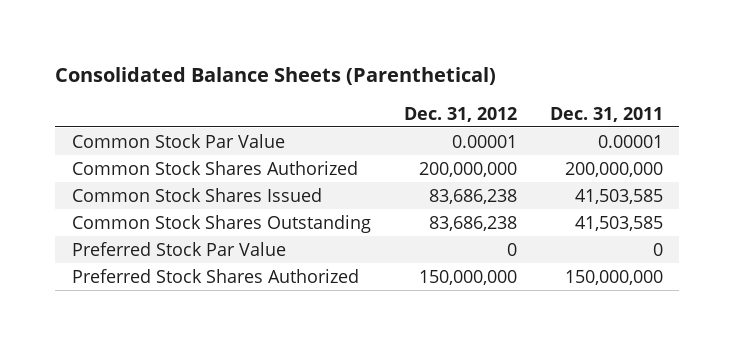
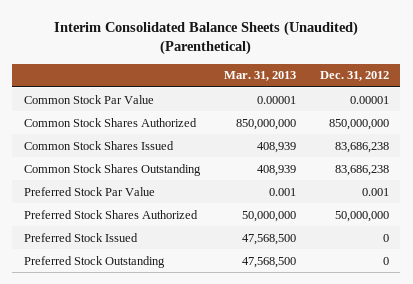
[55,67,497,86] Consolidated Balance Sheets (Parenthetical) -> [54,20,359,56] Interim Consolidated Balance Sheets (Unaudited) (Parenthetical)
[549,106,663,122] Dec. 31, 2011 -> none
none -> [223,71,296,82] Mar. 31, 2013
[418,161,517,177] 200,000,000 -> [328,118,389,130] 850,000,000
[506,242,517,256] 0 -> [361,187,389,196] 0.001
[418,269,517,285] 150,000,000 -> [334,210,389,222] 50,000,000
none -> [24,232,139,242] Preferred Stock Issued
none -> [24,255,166,268] Preferred Stock Outstanding

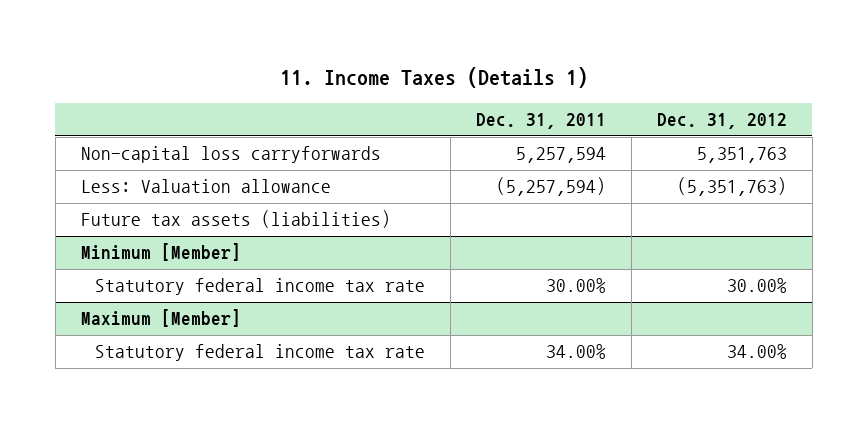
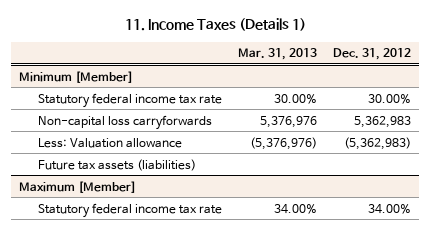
[475,113,606,130] Dec. 31, 2011 -> none
none -> [237,48,317,61] Mar. 31, 2013
[80,146,381,164] Non-capital loss carryforwards -> none
[80,179,331,194] Less: Valuation allowance -> none
[80,210,391,229] Future tax assets (liabilities) -> none
none -> [37,114,212,130] Non-capital loss carryforwards
none -> [37,137,182,148] Less: Valuation allowance
none -> [37,158,196,171] Future tax assets (liabilities)

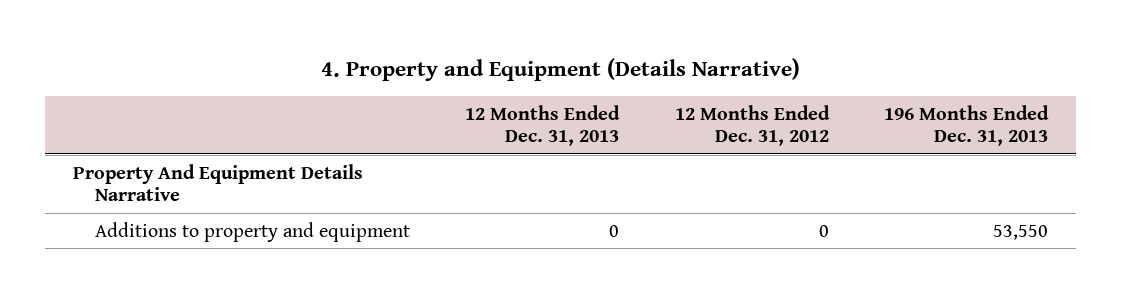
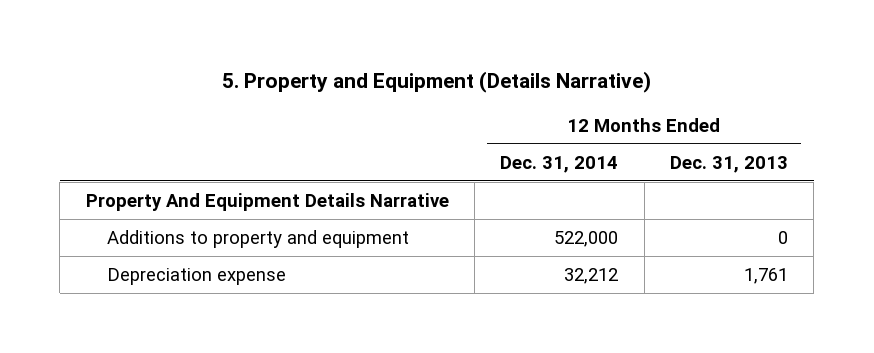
[320,58,800,82] 4. Property and Equipment (Details Narrative) -> [221,71,651,94] 5. Property and Equipment (Details Narrative)
[674,104,830,147] 12 Months Ended Dec. 31, 2012 -> none
[884,104,1050,147] 196 Months Ended Dec. 31, 2013 -> none
none -> [500,155,619,173] Dec. 31, 2014
none -> [106,267,286,285] Depreciation expense

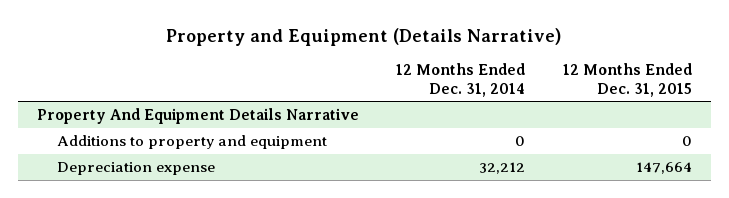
[221,71,651,94] 5. Property and Equipment (Details Narrative) -> [166,27,562,46] Property and Equipment (Details Narrative)
[669,155,788,173] Dec. 31, 2013 -> none
none -> [563,63,693,97] 12 Months Ended Dec. 31, 2015
[554,230,619,247] 522,000 -> [515,136,526,147] 0

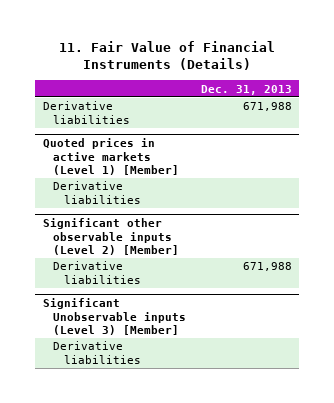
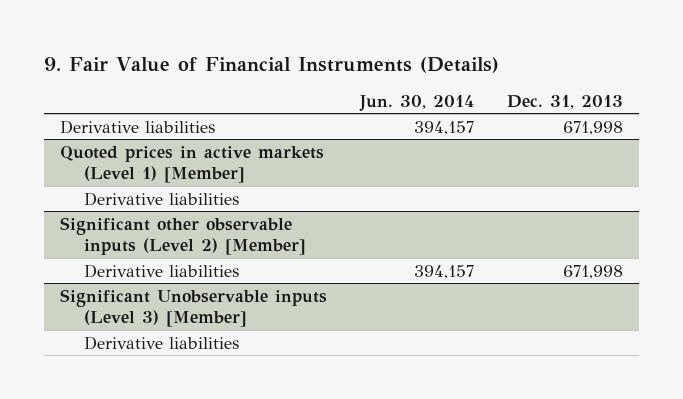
[59,41,276,71] 11. Fair Value of Financial Instruments (Details) -> [43,56,499,73] 9. Fair Value of Financial Instruments (Details)
none -> [359,94,475,111] Jun. 30, 2014
[242,102,292,112] 671,988 -> [562,120,623,135] 671,998
[242,262,292,272] 671,988 -> [562,264,623,279] 671,998

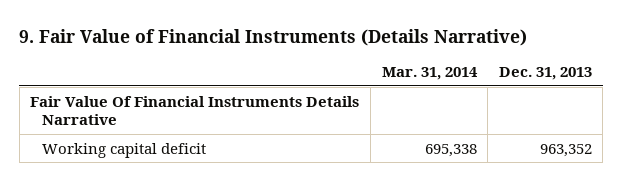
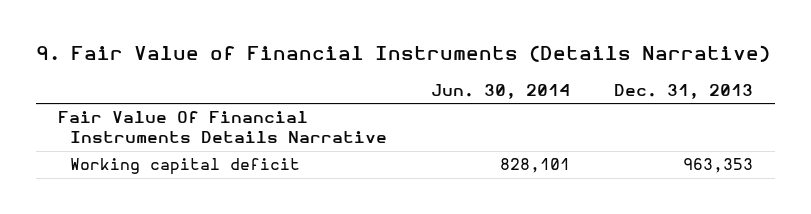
[381,67,478,81] Mar. 31, 2014 -> none
none -> [430,83,570,99] Jun. 30, 2014
[539,143,592,157] 963,352 -> [682,158,753,174] 963,353

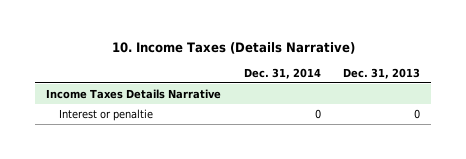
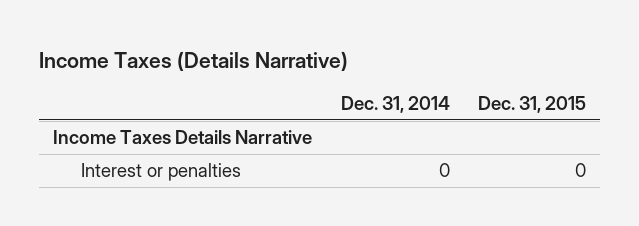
[112,42,356,55] 10. Income Taxes (Details Narrative) -> [39,50,349,71] Income Taxes (Details Narrative)
[343,68,421,80] Dec. 31, 2013 -> none
none -> [477,95,586,113] Dec. 31, 2015
[59,108,154,121] Interest or penaltie -> [80,163,241,182] Interest or penalties

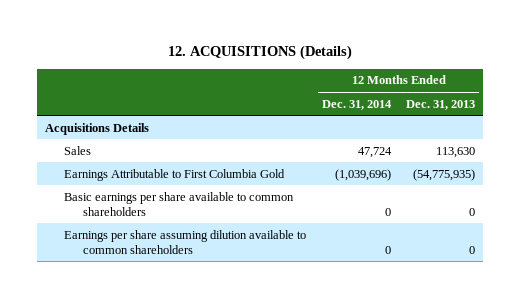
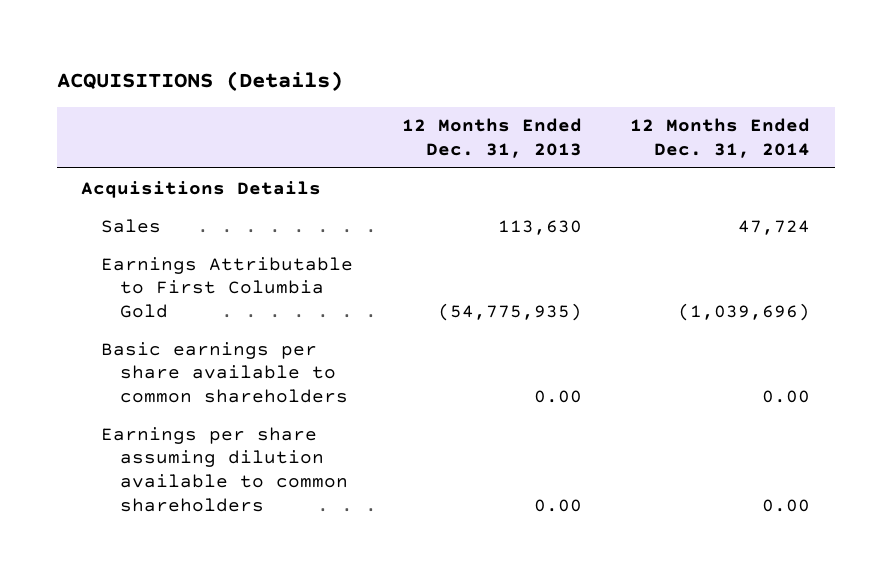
[168,45,353,61] 12. ACQUISITIONS (Details) -> [56,70,343,91] ACQUISITIONS (Details)
[384,207,391,216] 0 -> [762,389,811,403] 0.00
[469,207,476,216] 0 -> [533,389,582,403] 0.00
[384,245,391,254] 0 -> [762,498,811,512] 0.00
[469,245,476,254] 0 -> [533,498,582,512] 0.00

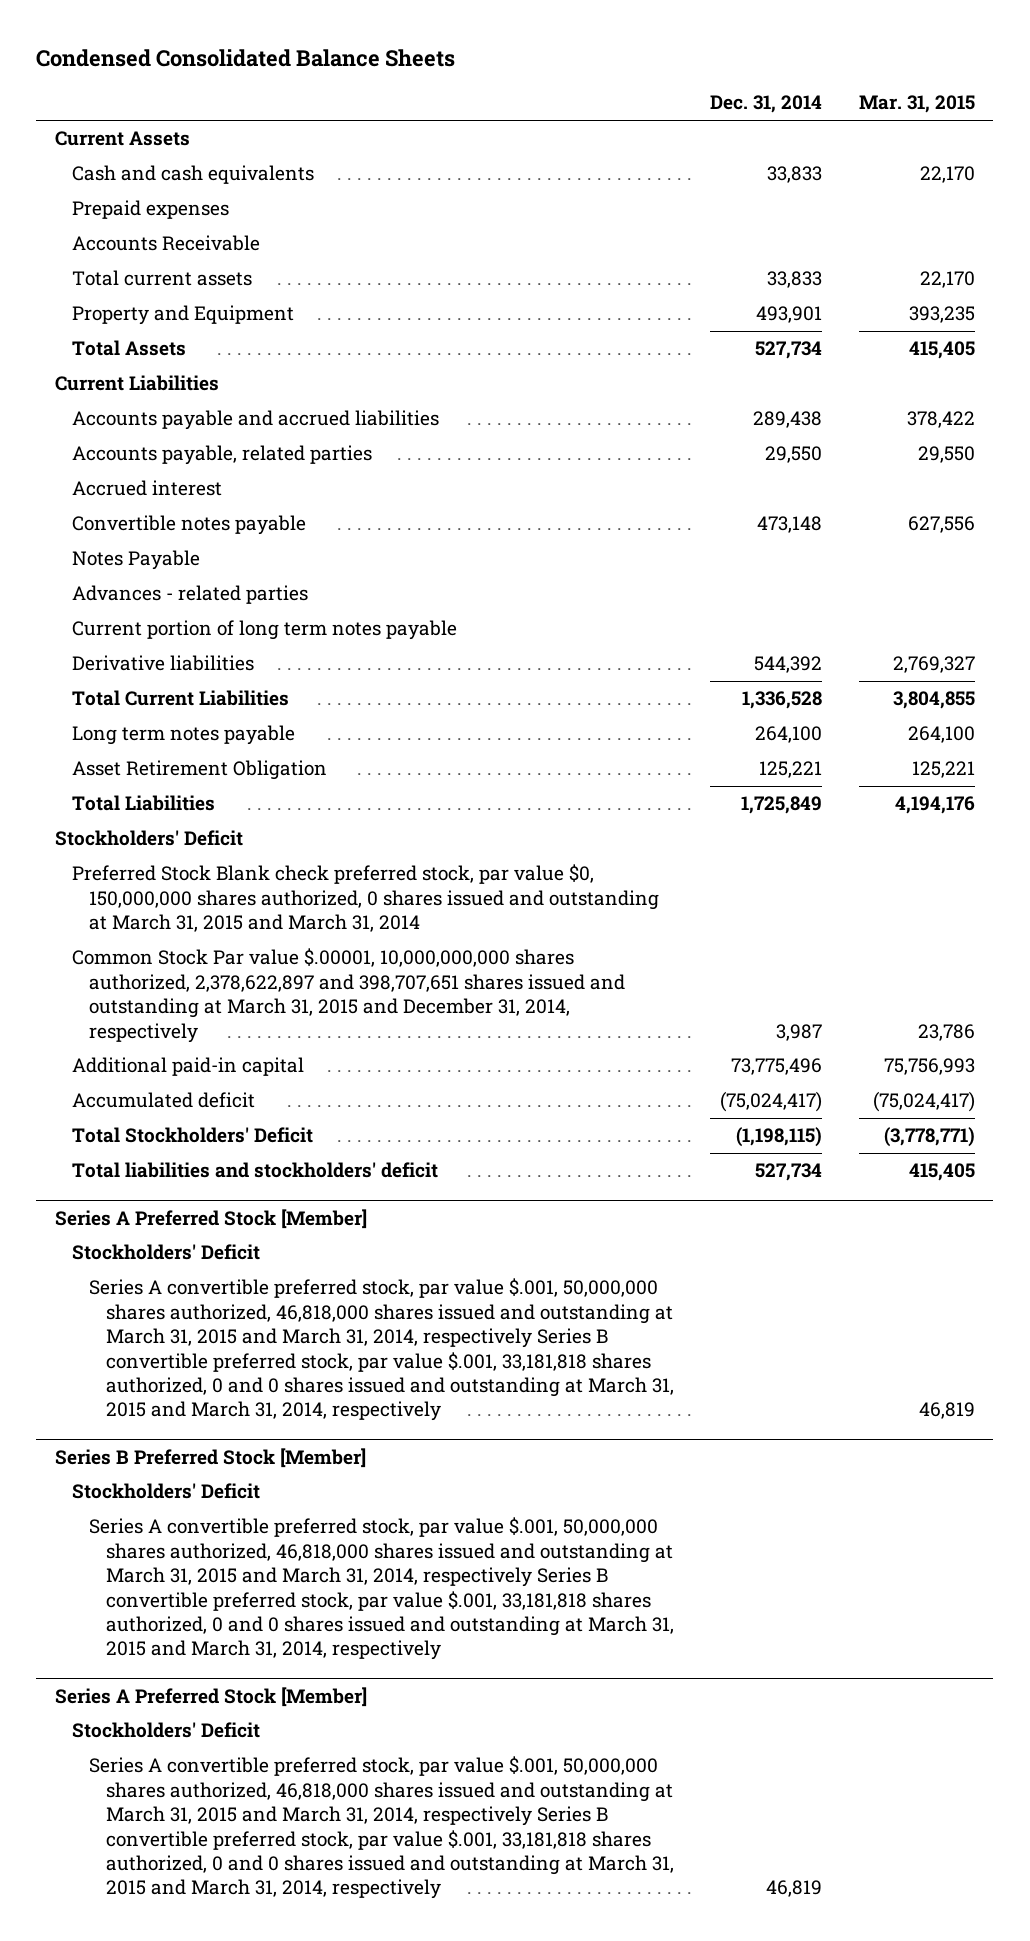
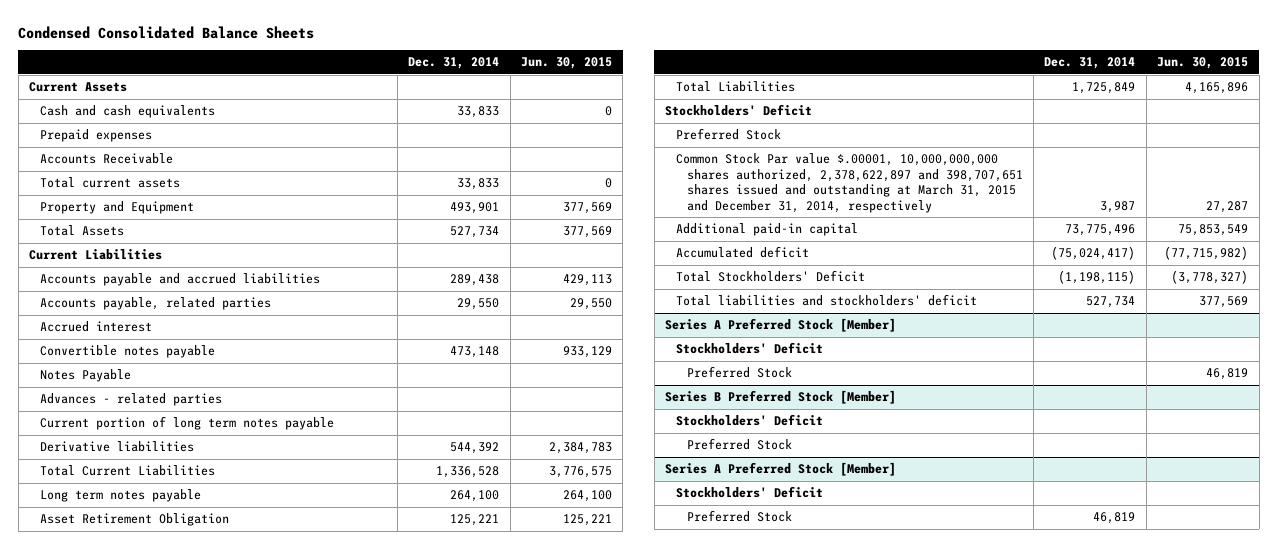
[859,95,976,114] Mar. 31, 2015 -> none
none -> [521,57,613,70] Jun. 30, 2015
[71,864,659,933] Preferred Stock Blank check preferred stock, par value $0, 150,000,000 shares authorized, 0 shares issued and outstanding at March 31, 2015 and March 31, 2014 -> [675,128,781,141] Preferred Stock
[88,1278,674,1422] Series A convertible preferred stock, par value $.001, 50,000,000 shares authorized, 46,818,000 shares issued and outstanding at March 31, 2015 and March 31, 2014, respectively Series B convertible preferred stock, par value $.001, 33,181,818 shares authorized, 0 and 0 shares issued and outstanding at March 31, 2015 and March 31, 2014, respectively -> none
none -> [686,366,792,379] Preferred Stock
[88,1517,674,1661] Series A convertible preferred stock, par value $.001, 50,000,000 shares authorized, 46,818,000 shares issued and outstanding at March 31, 2015 and March 31, 2014, respectively Series B convertible preferred stock, par value $.001, 33,181,818 shares authorized, 0 and 0 shares issued and outstanding at March 31, 2015 and March 31, 2014, respectively -> none
none -> [686,438,792,451] Preferred Stock
[88,1756,674,1900] Series A convertible preferred stock, par value $.001, 50,000,000 shares authorized, 46,818,000 shares issued and outstanding at March 31, 2015 and March 31, 2014, respectively Series B convertible preferred stock, par value $.001, 33,181,818 shares authorized, 0 and 0 shares issued and outstanding at March 31, 2015 and March 31, 2014, respectively -> [686,510,792,523] Preferred Stock

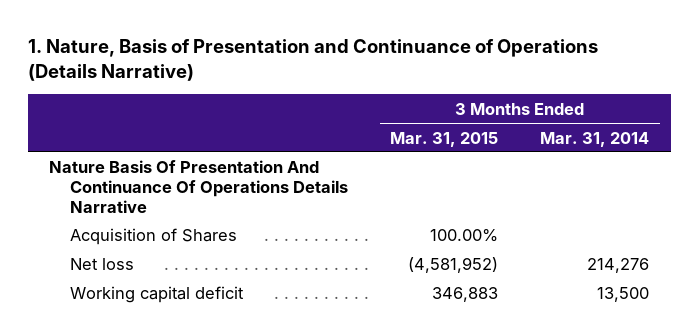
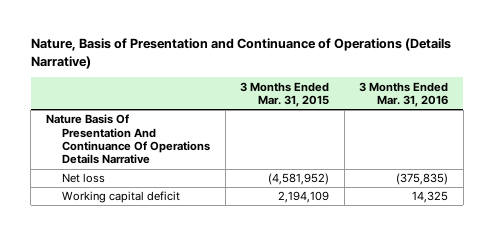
[27,38,598,82] 1. Nature, Basis of Presentation and Continuance of Operations (Details Narrative) -> [30,38,451,70] Nature, Basis of Presentation and Continuance of Operations (Details Narrative)
[540,131,650,147] Mar. 31, 2014 -> none
none -> [359,81,449,108] 3 Months Ended Mar. 31, 2016
[70,228,238,246] Acquisition of Shares -> none
[432,287,499,303] 346,883 -> [278,191,330,204] 2,194,109

